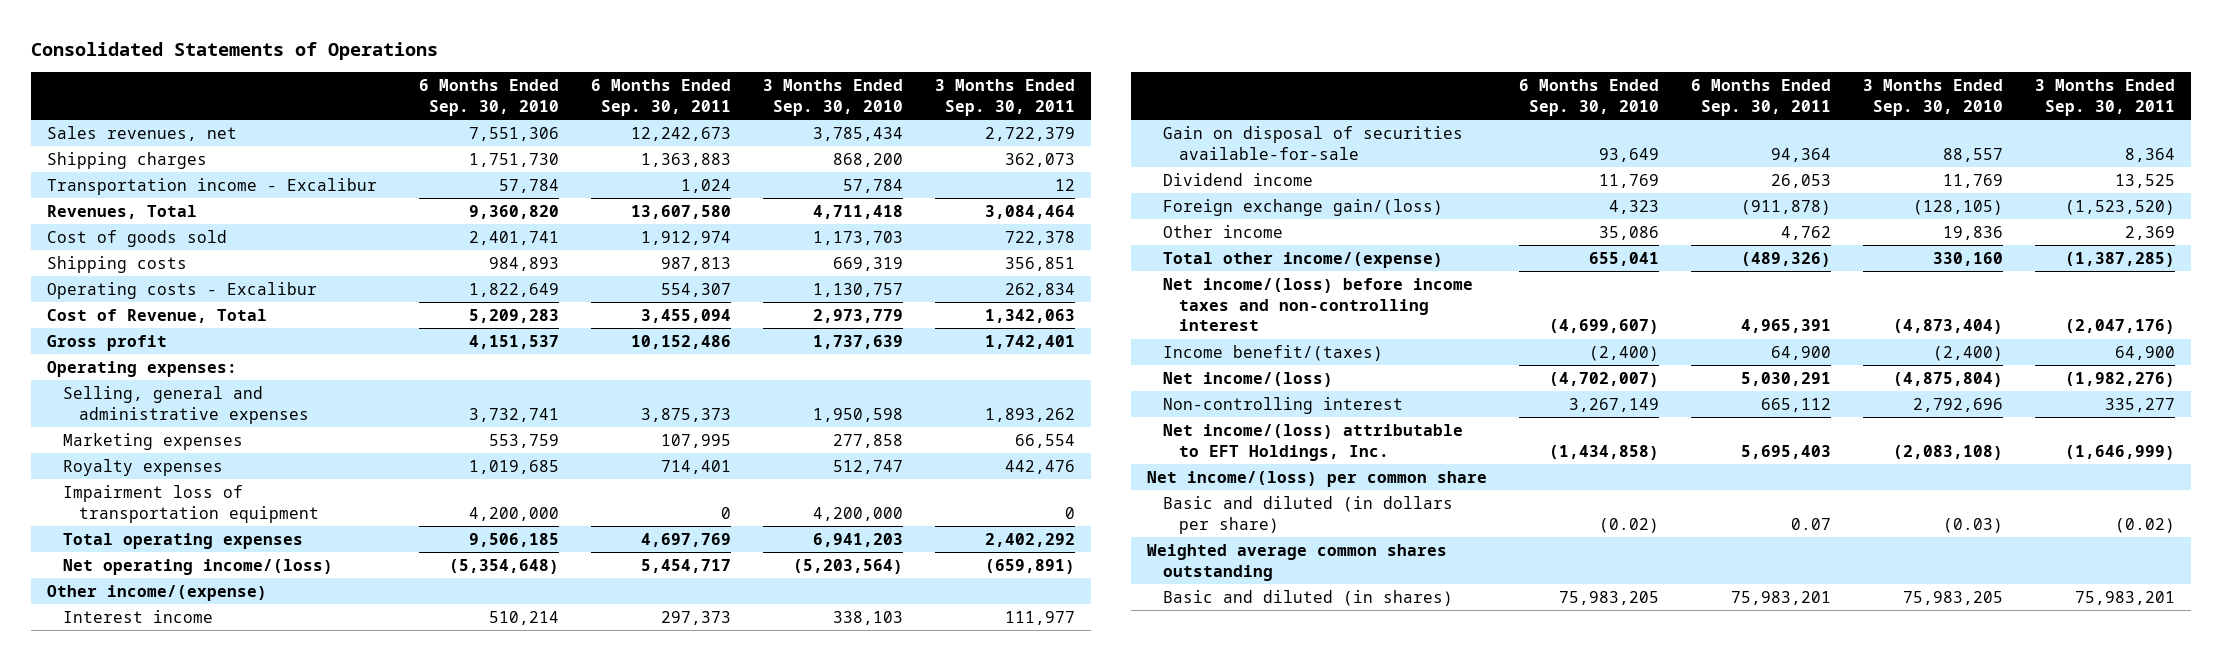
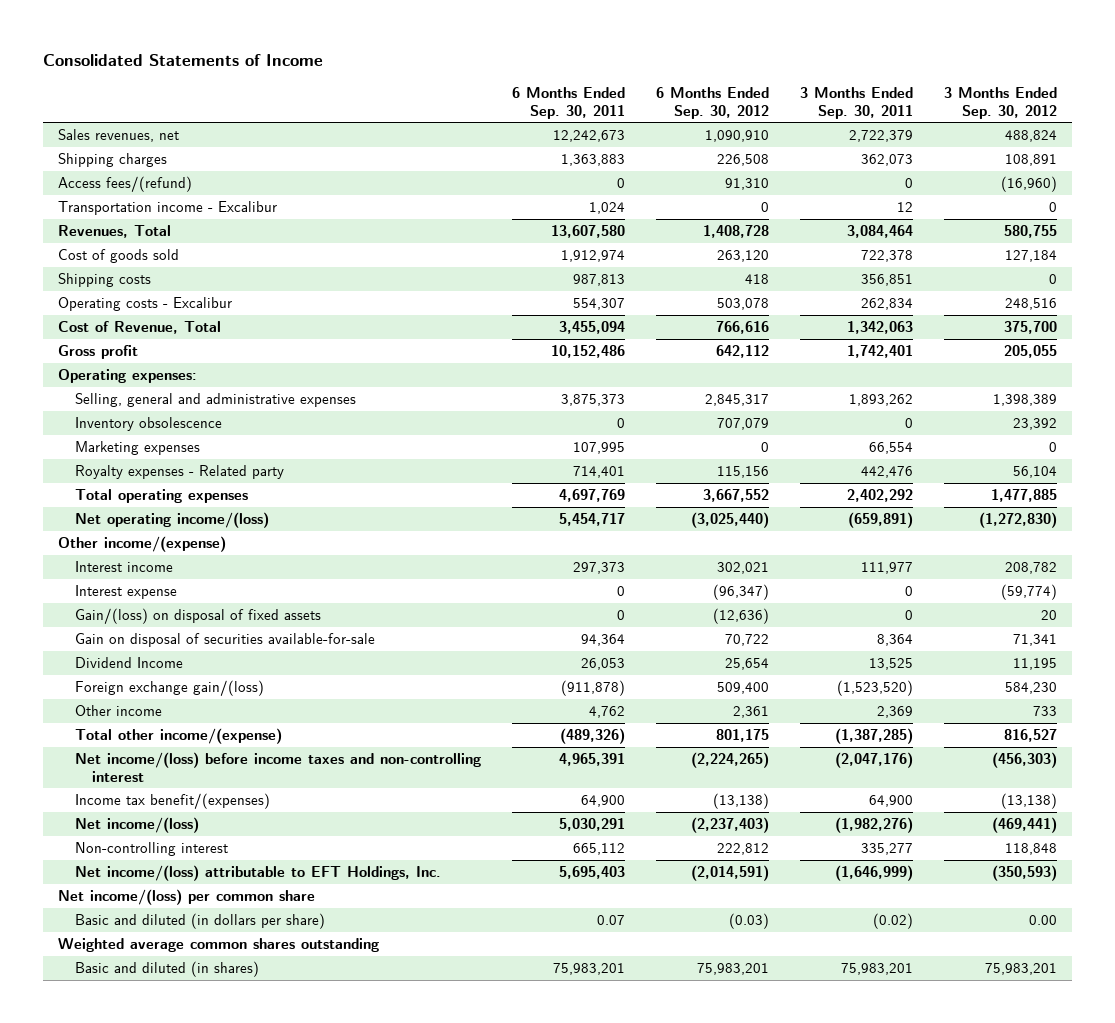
[30,41,438,60] Consolidated Statements of Operations -> [42,54,323,67] Consolidated Statements of Income
[418,79,559,116] 6 Months Ended Sep. 30, 2010 -> none
[762,79,903,116] 3 Months Ended Sep. 30, 2010 -> none
none -> [655,87,769,119] 6 Months Ended Sep. 30, 2012
none -> [943,87,1057,119] 3 Months Ended Sep. 30, 2012
none -> [58,176,193,193] Access fees/(refund)
none -> [74,417,222,432] Inventory obsolescence
[62,484,319,523] Impairment loss of transportation equipment -> none
[62,458,223,476] Royalty expenses -> [74,465,284,480] Royalty expenses - Related party
none -> [74,585,177,600] Interest expense
none -> [74,608,321,625] Gain/(loss) on disposal of fixed assets
[1163,172,1314,186] Dividend income -> [74,657,183,669] Dividend Income
[1163,344,1384,361] Income benefit/(taxes) -> [74,793,270,810] Income tax benefit/(expenses)

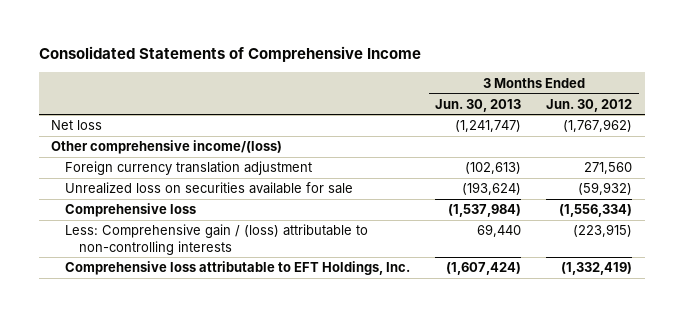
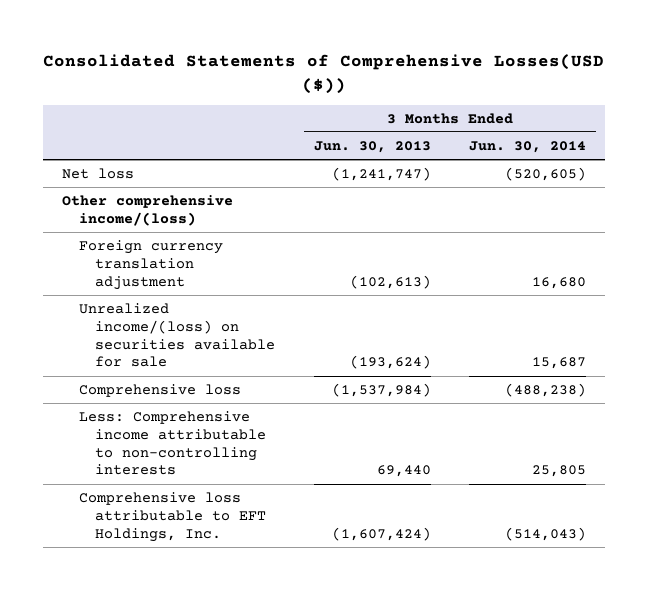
[38,46,421,63] Consolidated Statements of Comprehensive Income -> [43,54,605,94] Consolidated Statements of Comprehensive Losses(USD ($))
[546,98,633,112] Jun. 30, 2012 -> none
none -> [469,140,587,153] Jun. 30, 2014
[64,182,353,195] Unrealized loss on securities available for sale -> [78,302,276,368] Unrealized income/(loss) on securities available for sale
[64,224,368,255] Less: Comprehensive gain / (loss) attributable to non-controlling interests -> [78,410,267,476] Less: Comprehensive income attributable to non-controlling interests

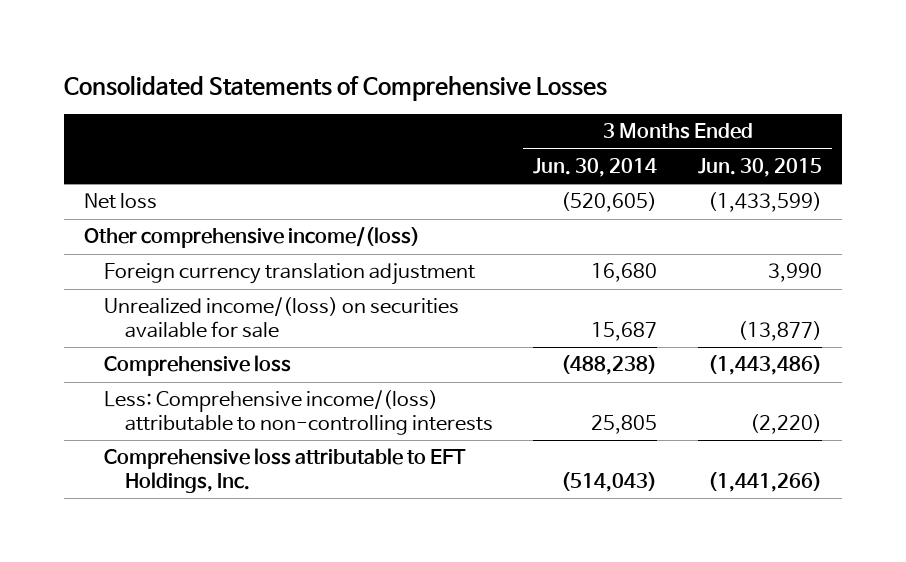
[43,54,605,94] Consolidated Statements of Comprehensive Losses(USD ($)) -> [63,75,607,102] Consolidated Statements of Comprehensive Losses
[313,140,431,153] Jun. 30, 2013 -> none
none -> [697,157,822,177] Jun. 30, 2015
[78,410,267,476] Less: Comprehensive income attributable to non-controlling interests -> [104,390,493,435] Less: Comprehensive income/(loss) attributable to non-controlling interests

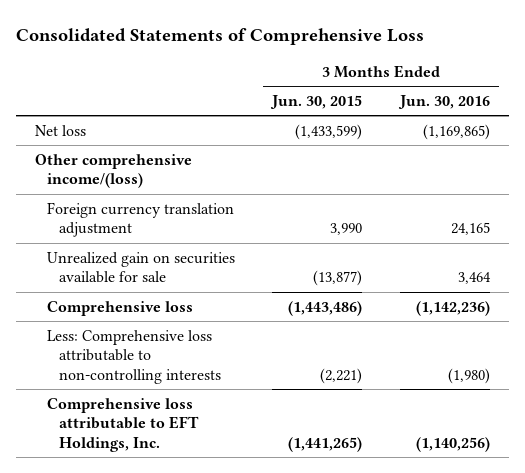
[63,75,607,102] Consolidated Statements of Comprehensive Losses -> [16,28,425,46] Consolidated Statements of Comprehensive Loss
[533,157,658,177] Jun. 30, 2014 -> none
none -> [398,94,491,109] Jun. 30, 2016
[104,297,460,338] Unrealized income/(loss) on securities available for sale -> [46,251,235,284] Unrealized gain on securities available for sale
[104,390,493,435] Less: Comprehensive income/(loss) attributable to non-controlling interests -> [46,329,221,384] Less: Comprehensive loss attributable to non-controlling interests
[749,413,822,434] (2,220) -> [320,367,363,384] (2,221)
[707,471,822,492] (1,441,266) -> [288,436,363,452] (1,441,265)

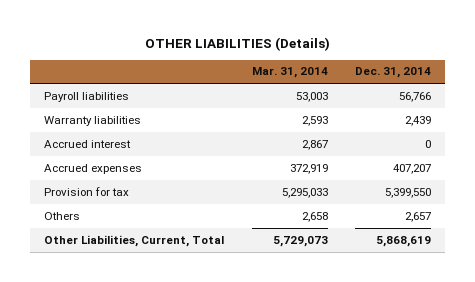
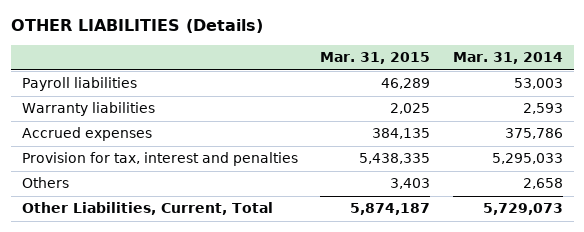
[355,67,432,79] Dec. 31, 2014 -> none
none -> [320,52,431,65] Mar. 31, 2015
[43,139,131,148] Accrued interest -> none
[289,163,328,174] 372,919 -> [504,128,563,140] 375,786
[43,186,129,196] Provision for tax -> [21,152,298,167] Provision for tax, interest and penalties

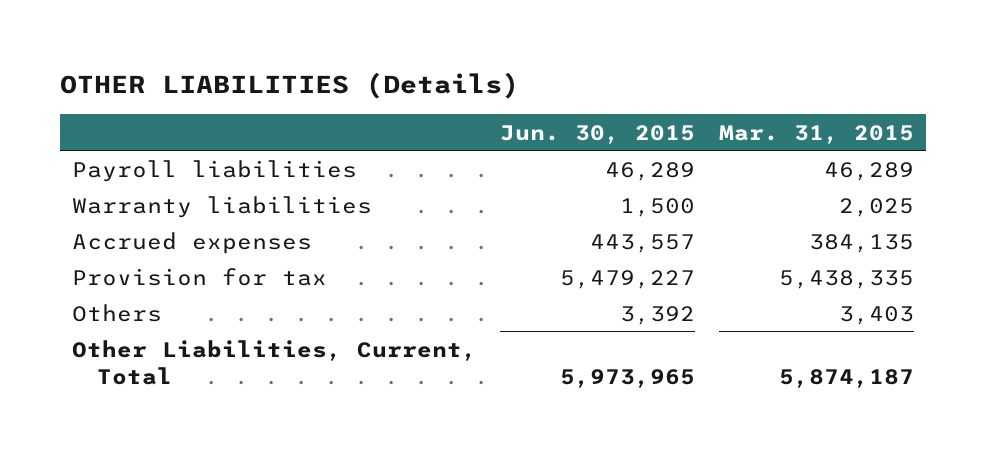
[452,52,563,65] Mar. 31, 2014 -> none
none -> [500,124,696,144] Jun. 30, 2015
[21,152,298,167] Provision for tax, interest and penalties -> [71,267,327,286] Provision for tax

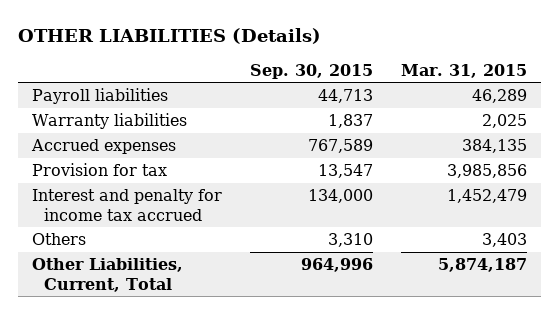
[500,124,696,144] Jun. 30, 2015 -> none
none -> [249,63,373,79] Sep. 30, 2015
[779,269,915,289] 5,438,335 -> [446,164,527,179] 3,985,856
none -> [32,189,223,221] Interest and penalty for income tax accrued

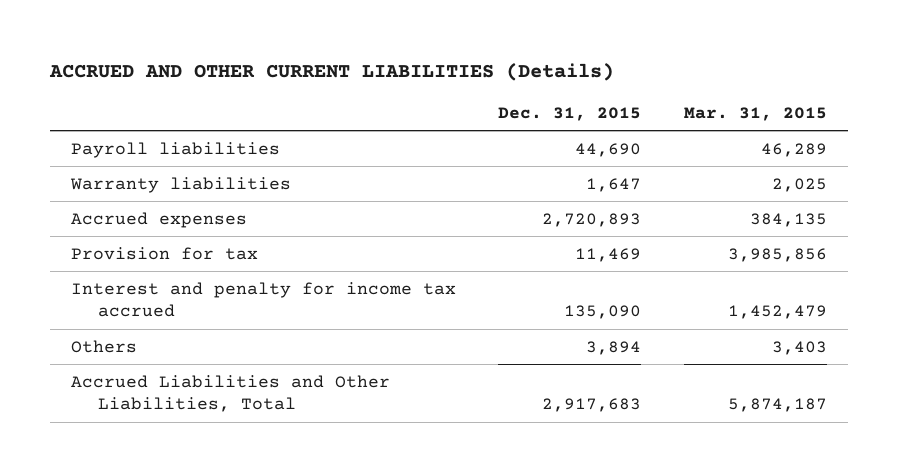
[18,28,322,45] OTHER LIABILITIES (Details) -> [48,63,614,82] ACCRUED AND OTHER CURRENT LIABILITIES (Details)
[249,63,373,79] Sep. 30, 2015 -> none
none -> [498,106,642,121] Dec. 31, 2015
[32,258,184,292] Other Liabilities, Current, Total -> [71,374,391,413] Accrued Liabilities and Other Liabilities, Total

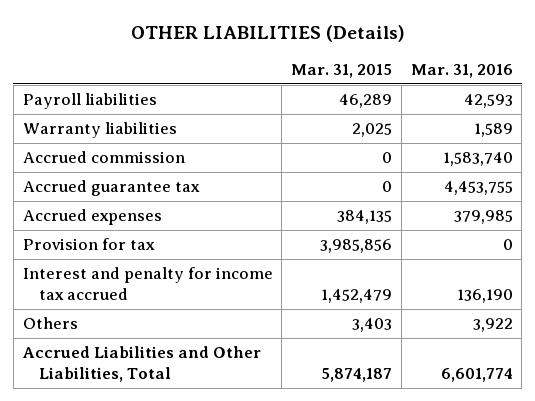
[48,63,614,82] ACCRUED AND OTHER CURRENT LIABILITIES (Details) -> [130,24,405,42] OTHER LIABILITIES (Details)
[498,106,642,121] Dec. 31, 2015 -> none
none -> [410,63,513,78] Mar. 31, 2016
none -> [22,150,185,163] Accrued commission
none -> [22,179,200,196] Accrued guarantee tax

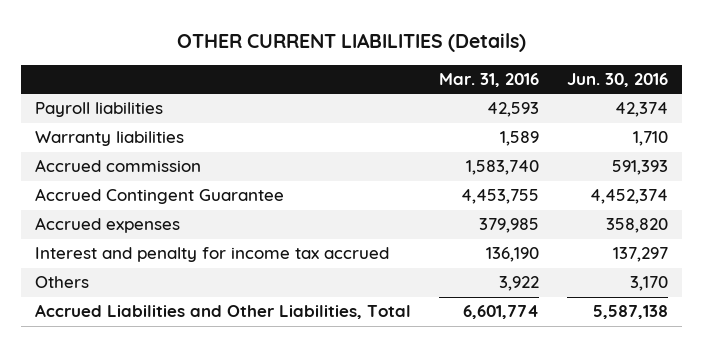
[130,24,405,42] OTHER LIABILITIES (Details) -> [176,32,526,52] OTHER CURRENT LIABILITIES (Details)
[291,63,393,78] Mar. 31, 2015 -> none
none -> [567,72,669,87] Jun. 30, 2016
[22,179,200,196] Accrued guarantee tax -> [35,188,285,205] Accrued Contingent Guarantee
[22,237,155,250] Provision for tax -> none

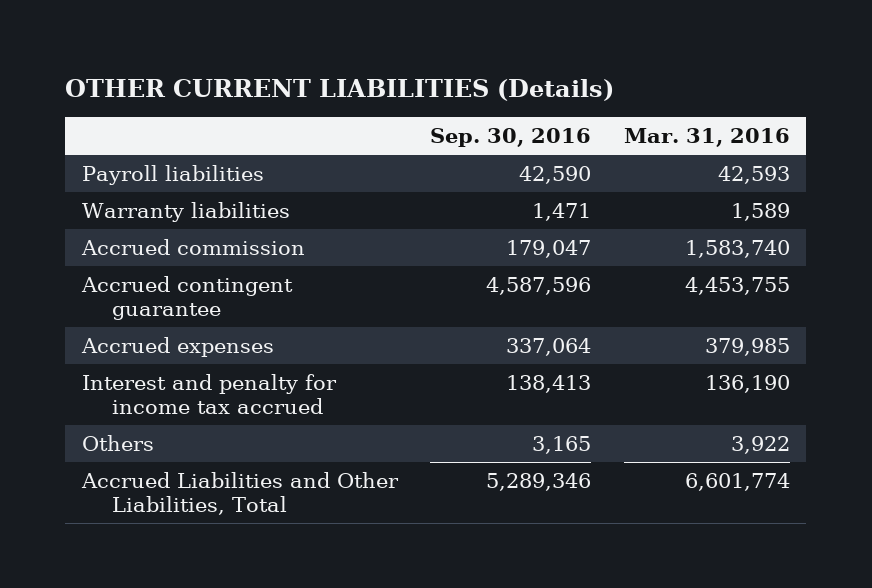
[567,72,669,87] Jun. 30, 2016 -> none
none -> [430,128,592,148] Sep. 30, 2016
[35,188,285,205] Accrued Contingent Guarantee -> [80,275,293,320] Accrued contingent guarantee

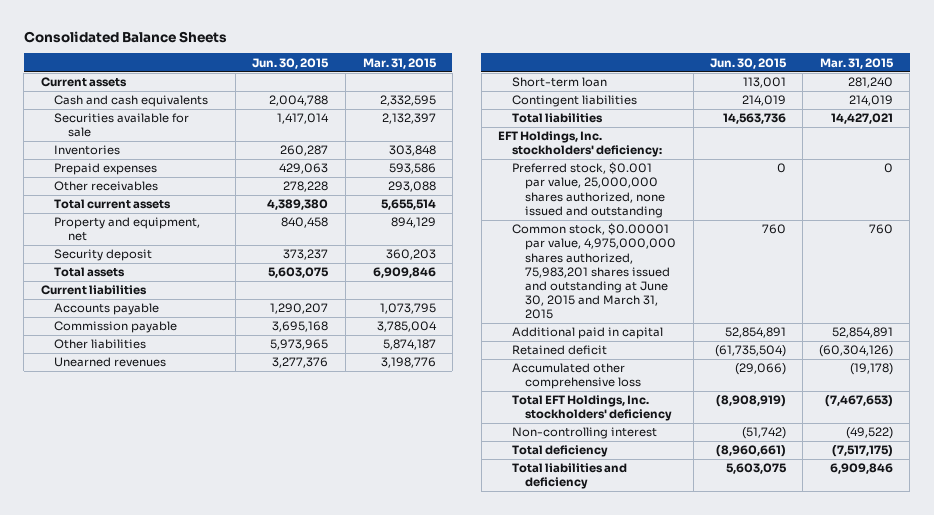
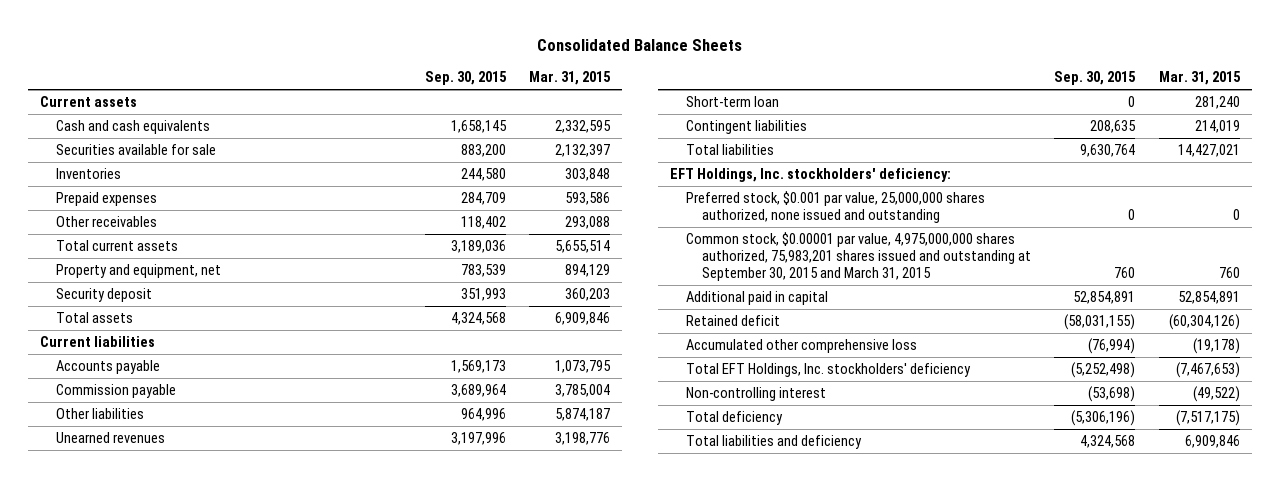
[252,57,330,69] Jun. 30, 2015 -> none
none -> [424,71,507,86] Sep. 30, 2015
[511,223,677,319] Common stock, $0.00001 par value, 4,975,000,000 shares authorized, 75,983,201 shares issued and outstanding at June 30, 2015 and March 31, 2015 -> [685,232,1031,281] Common stock, $0.00001 par value, 4,975,000,000 shares authorized, 75,983,201 shares issued and outstanding at September 30, 2015 and March 31, 2015

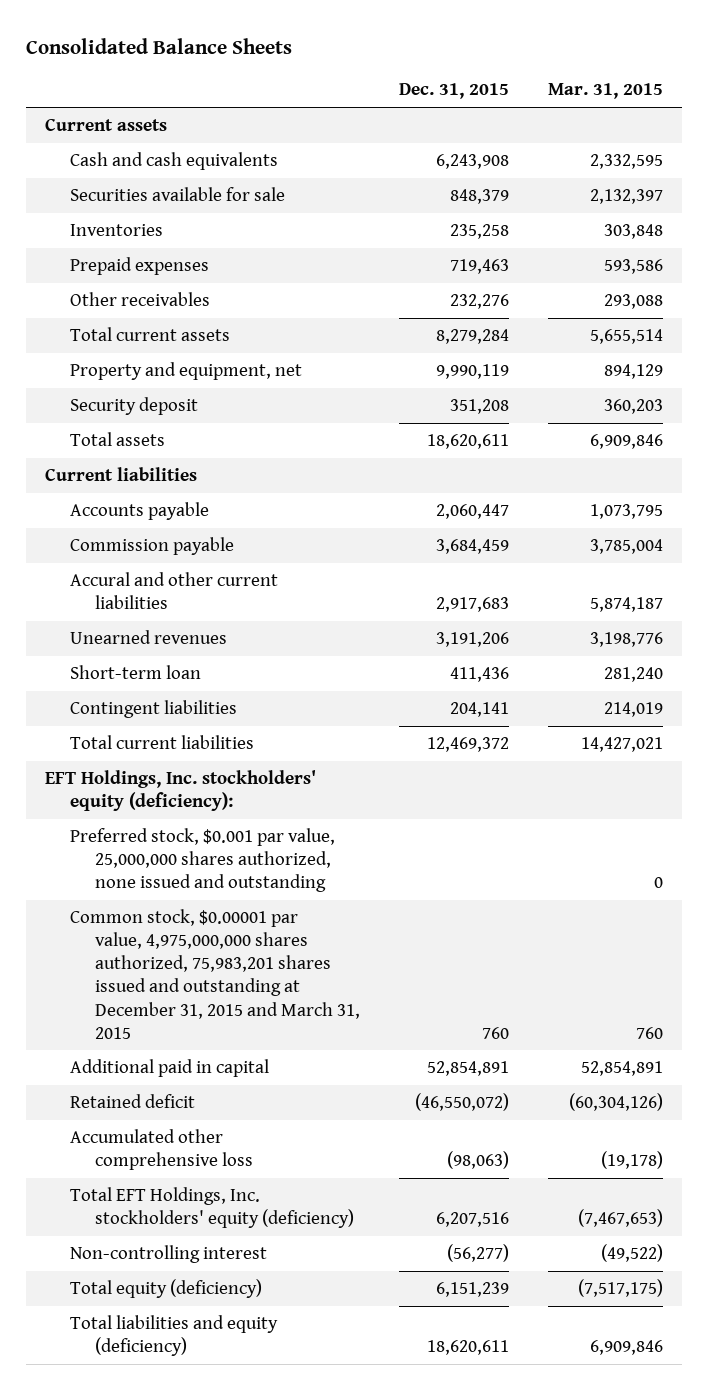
[424,71,507,86] Sep. 30, 2015 -> none
none -> [398,83,509,100] Dec. 31, 2015
[56,408,145,420] Other liabilities -> [70,572,279,610] Accural and other current liabilities
[685,144,774,156] Total liabilities -> [70,735,255,750] Total current liabilities
[669,168,951,183] EFT Holdings, Inc. stockholders' deficiency: -> [45,770,317,812] EFT Holdings, Inc. stockholders' equity (deficiency):
[685,232,1031,281] Common stock, $0.00001 par value, 4,975,000,000 shares authorized, 75,983,201 shares issued and outstanding at September 30, 2015 and March 31, 2015 -> [70,909,360,1039] Common stock, $0.00001 par value, 4,975,000,000 shares authorized, 75,983,201 shares issued and outstanding at December 31, 2015 and March 31, 2015
[685,363,971,378] Total EFT Holdings, Inc. stockholders' deficiency -> [70,1187,354,1229] Total EFT Holdings, Inc. stockholders' equity (deficiency)
[685,411,783,426] Total deficiency -> [70,1279,263,1299] Total equity (deficiency)
[685,435,862,450] Total liabilities and deficiency -> [70,1315,279,1357] Total liabilities and equity (deficiency)

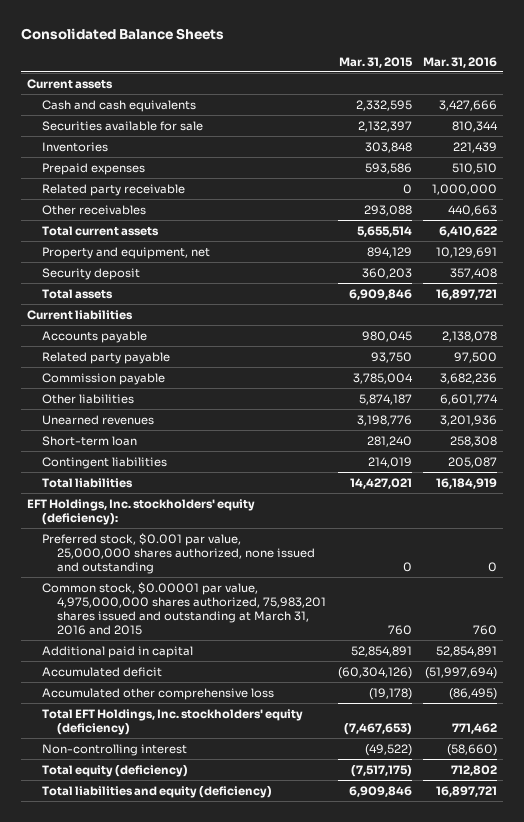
[398,83,509,100] Dec. 31, 2015 -> none
none -> [423,56,498,68] Mar. 31, 2016
none -> [41,183,185,196] Related party receivable
[589,504,663,520] 1,073,795 -> [361,330,412,342] 980,045
none -> [41,351,170,364] Related party payable
[70,572,279,610] Accural and other current liabilities -> [41,393,134,404] Other liabilities
[70,735,255,750] Total current liabilities -> [41,477,133,488] Total liabilities
[70,909,360,1039] Common stock, $0.00001 par value, 4,975,000,000 shares authorized, 75,983,201 shares issued and outstanding at December 31, 2015 and March 31, 2015 -> [41,581,326,635] Common stock, $0.00001 par value, 4,975,000,000 shares authorized, 75,983,201 shares issued and outstanding at March 31, 2016 and 2015
[70,1094,196,1109] Retained deficit -> [41,666,162,677] Accumulated deficit

